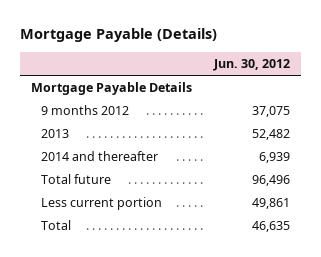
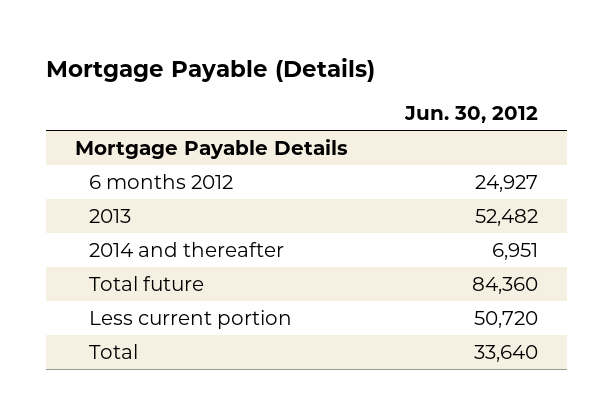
[40,105,129,116] 9 months 2012 -> [89,173,234,189] 6 months 2012
[252,106,291,118] 37,075 -> [475,174,539,192] 24,927
[259,152,291,164] 6,939 -> [492,242,539,260] 6,951
[252,175,291,187] 96,496 -> [472,276,539,294] 84,360
[252,198,291,210] 49,861 -> [474,310,539,328] 50,720
[252,221,291,233] 46,635 -> [474,344,539,362] 33,640

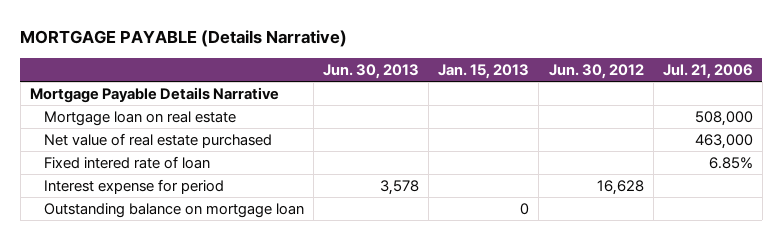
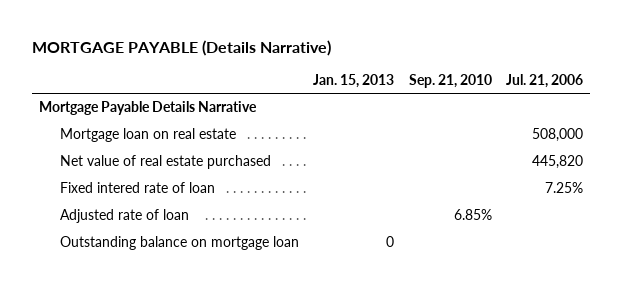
[323,64,420,80] Jun. 30, 2013 -> none
[548,64,644,80] Jun. 30, 2012 -> none
none -> [408,73,492,88] Sep. 21, 2010
[43,178,224,194] Interest expense for period -> none
[694,133,753,149] 463,000 -> [531,155,583,170] 445,820
[708,156,753,169] 6.85% -> [544,182,583,194] 7.25%
none -> [60,209,190,224] Adjusted rate of loan

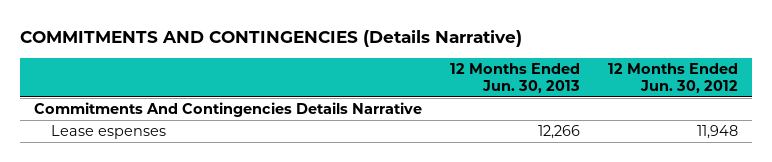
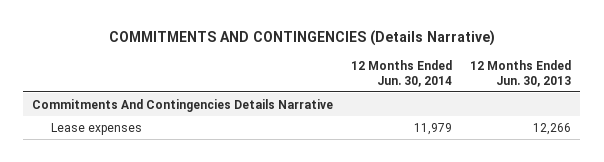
[607,62,738,93] 12 Months Ended Jun. 30, 2012 -> none
none -> [351,60,453,87] 12 Months Ended Jun. 30, 2014
[51,125,167,140] Lease espenses -> [51,122,143,135] Lease expenses

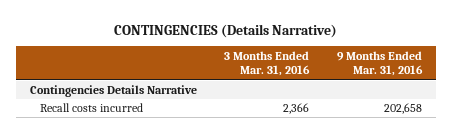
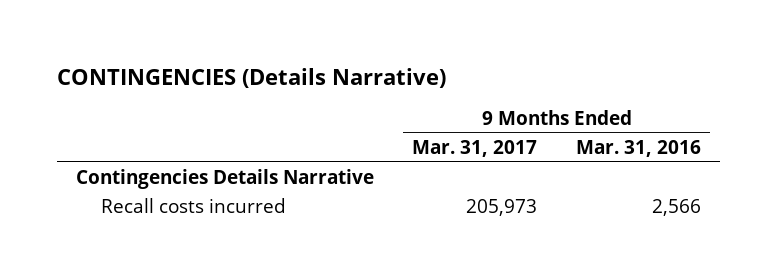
[224,50,311,77] 3 Months Ended Mar. 31, 2016 -> none
none -> [412,139,538,157] Mar. 31, 2017
[383,103,422,115] 202,658 -> [651,198,701,216] 2,566

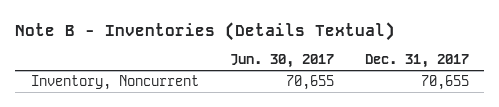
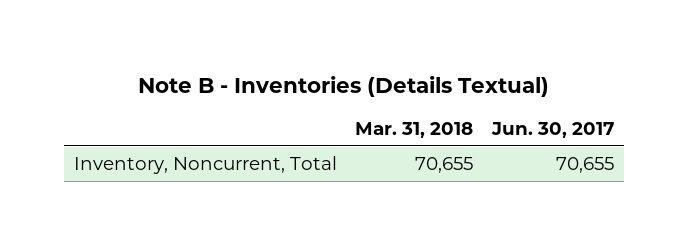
[364,54,469,69] Dec. 31, 2017 -> none
none -> [355,122,474,139] Mar. 31, 2018
[30,75,199,91] Inventory, Noncurrent -> [73,156,337,175] Inventory, Noncurrent, Total

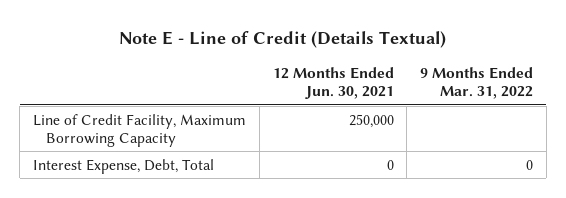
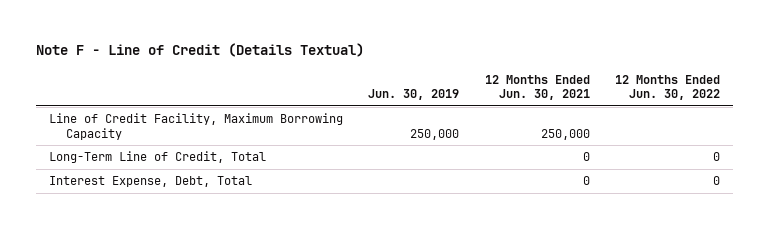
[119,31,447,49] Note E - Line of Credit (Details Textual) -> [36,43,365,58] Note F - Line of Credit (Details Textual)
[420,67,534,100] 9 Months Ended Mar. 31, 2022 -> none
none -> [368,89,460,101] Jun. 30, 2019
none -> [615,74,721,101] 12 Months Ended Jun. 30, 2022
none -> [48,151,266,164] Long-Term Line of Credit, Total

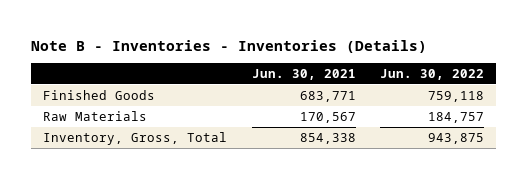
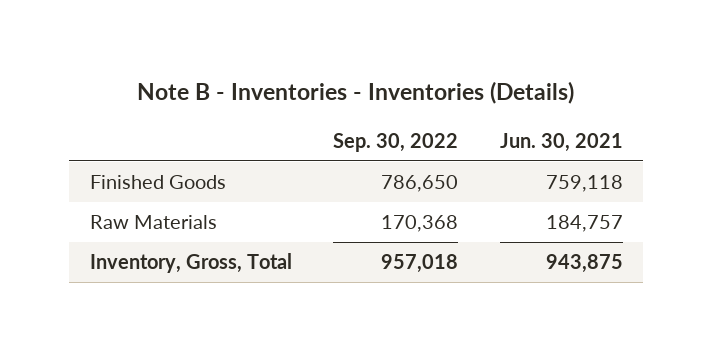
[380,68,485,80] Jun. 30, 2022 -> none
none -> [333,132,459,152] Sep. 30, 2022
[299,90,356,102] 683,771 -> [545,175,623,193] 759,118
[299,111,356,123] 170,567 -> [545,215,623,233] 184,757
[299,132,356,144] 854,338 -> [545,254,623,274] 943,875

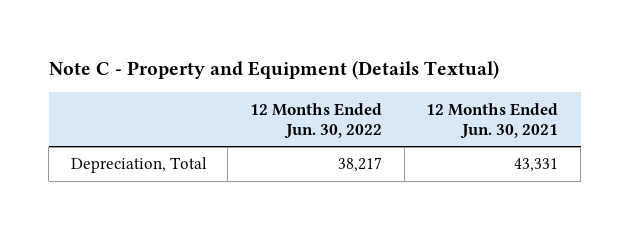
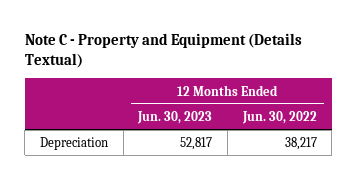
[426,102,559,139] 12 Months Ended Jun. 30, 2021 -> none
none -> [137,111,213,125] Jun. 30, 2023
[70,157,207,174] Depreciation, Total -> [39,137,108,151] Depreciation

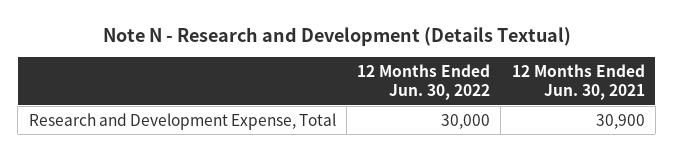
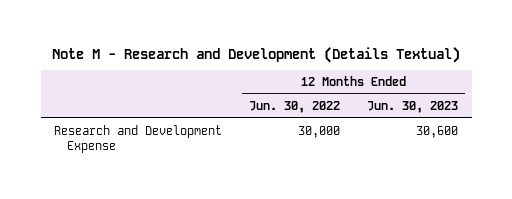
[102,26,571,46] Note N - Research and Development (Details Textual) -> [52,46,461,63] Note M - Research and Development (Details Textual)
[511,64,645,101] 12 Months Ended Jun. 30, 2021 -> none
none -> [367,100,459,113] Jun. 30, 2023
[28,112,336,130] Research and Development Expense, Total -> [54,124,223,153] Research and Development Expense

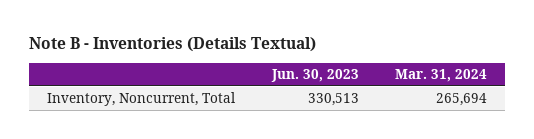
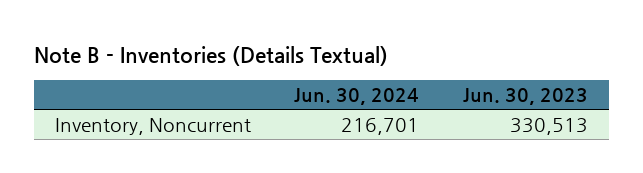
[395,68,488,82] Mar. 31, 2024 -> none
none -> [294,88,420,106] Jun. 30, 2024
[46,92,236,107] Inventory, Noncurrent, Total -> [55,117,252,135] Inventory, Noncurrent

